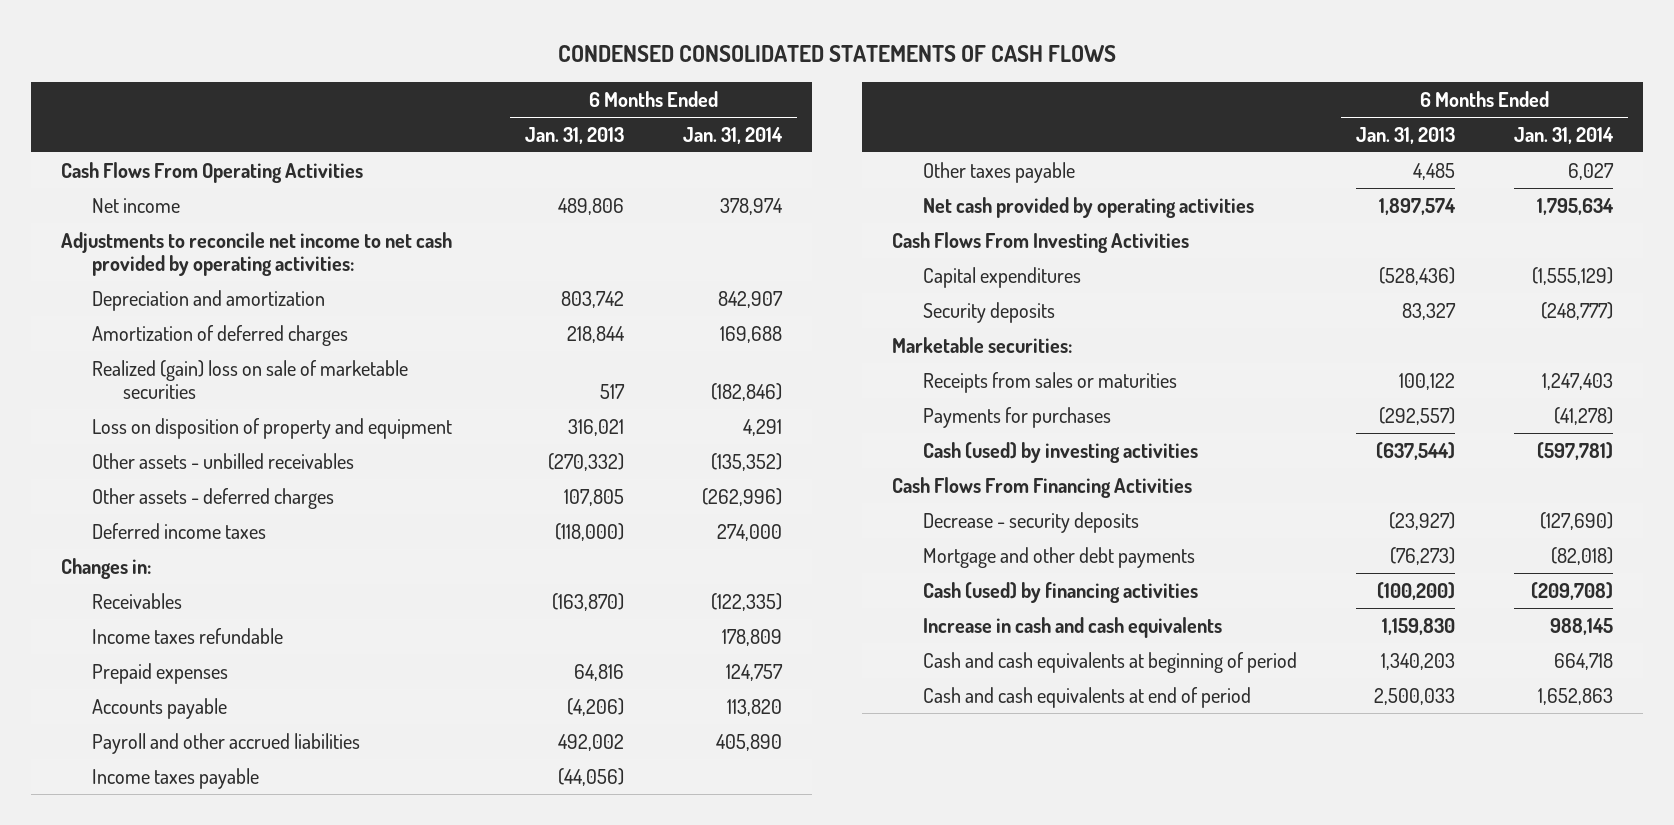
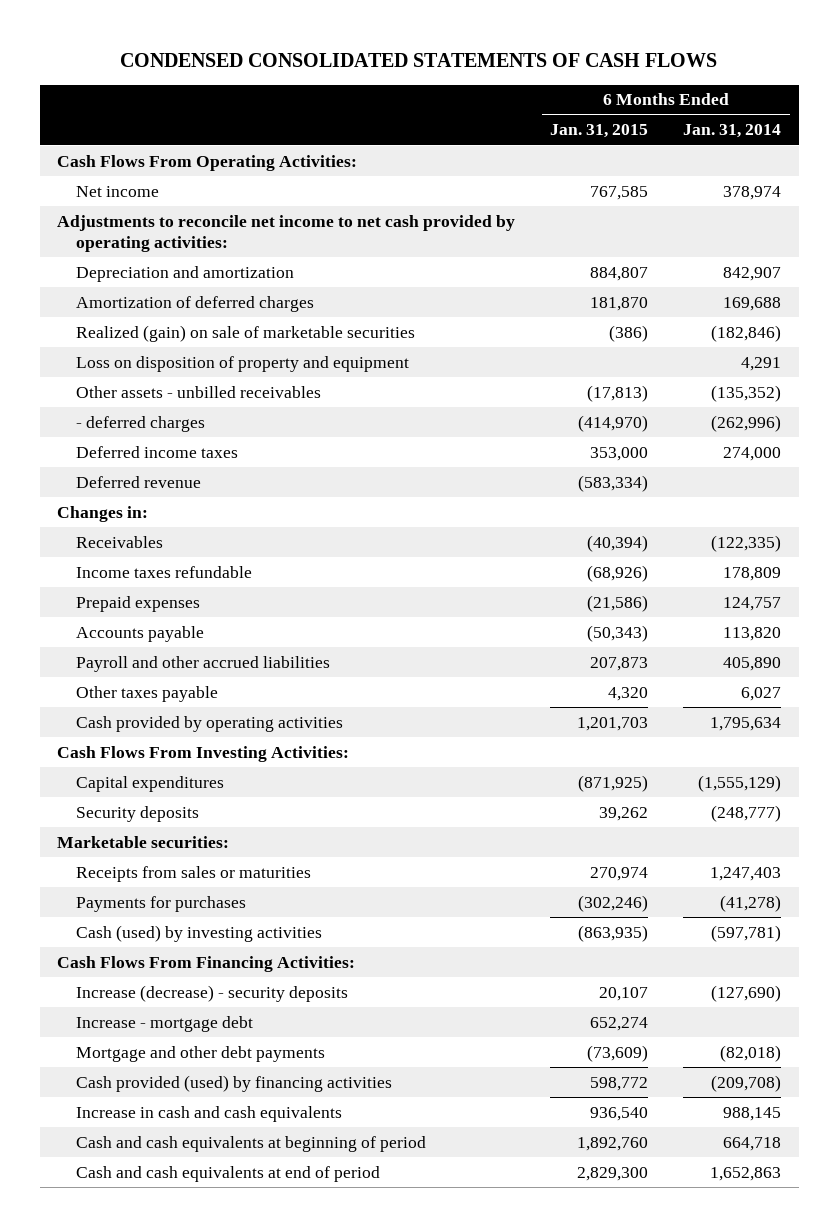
[525,126,625,144] Jan. 31, 2013 -> none
none -> [550,124,649,139] Jan. 31, 2015
[60,161,363,183] Cash Flows From Operating Activities -> [57,154,358,171] Cash Flows From Operating Activities:
[91,359,408,399] Realized (gain) loss on sale of marketable securities -> [75,324,415,342] Realized (gain) on sale of marketable securities
[91,487,334,509] Other assets - deferred charges -> [75,415,205,432] - deferred charges
none -> [75,475,201,488] Deferred revenue
[91,767,259,789] Income taxes payable -> none
[922,196,1254,218] Net cash provided by operating activities -> [75,715,343,732] Cash provided by operating activities
[891,231,1189,253] Cash Flows From Investing Activities -> [57,745,350,762] Cash Flows From Investing Activities:
[891,476,1192,498] Cash Flows From Financing Activities -> [57,955,356,972] Cash Flows From Financing Activities:
[922,511,1139,533] Decrease - security deposits -> [75,984,348,1002] Increase (decrease) - security deposits
none -> [75,1015,253,1032] Increase - mortgage debt
[922,581,1198,603] Cash (used) by financing activities -> [75,1074,392,1092] Cash provided (used) by financing activities

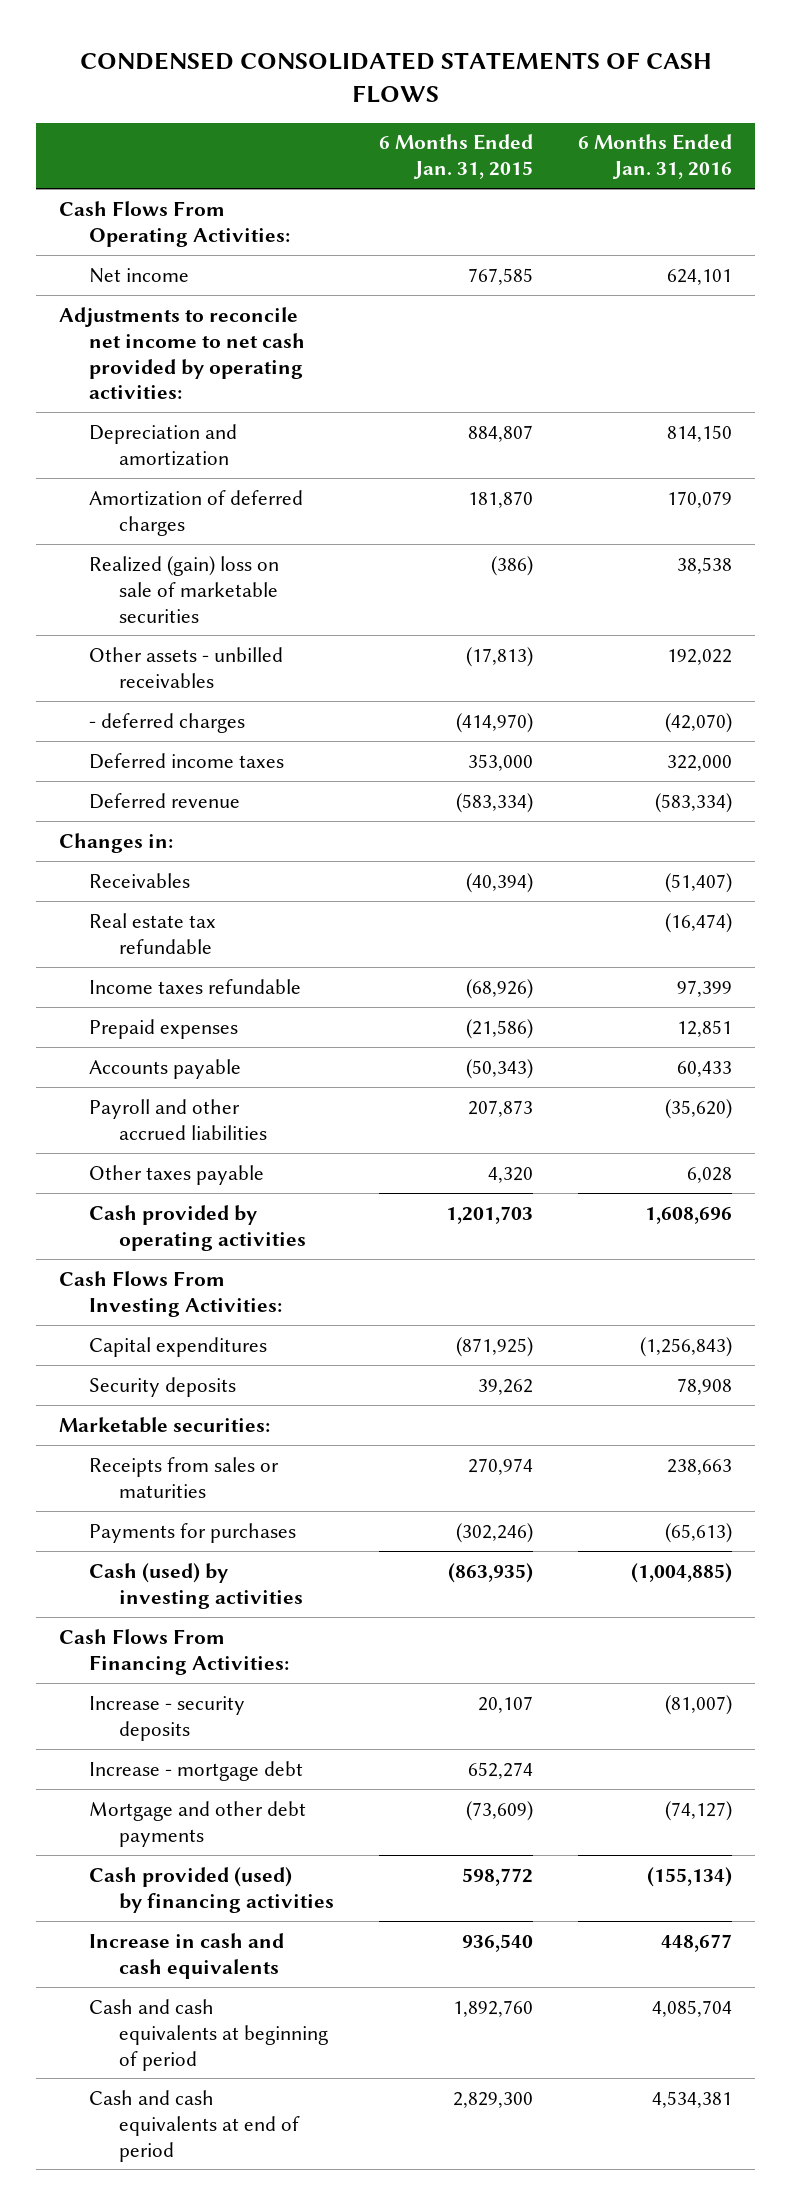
[683,124,782,139] Jan. 31, 2014 -> none
none -> [578,134,733,180] 6 Months Ended Jan. 31, 2016
[75,355,409,372] Loss on disposition of property and equipment -> none
[75,324,415,342] Realized (gain) on sale of marketable securities -> [88,555,279,623] Realized (gain) loss on sale of marketable securities
none -> [88,912,216,954] Real estate tax refundable
[75,984,348,1002] Increase (decrease) - security deposits -> [88,1695,245,1741] Increase - security deposits

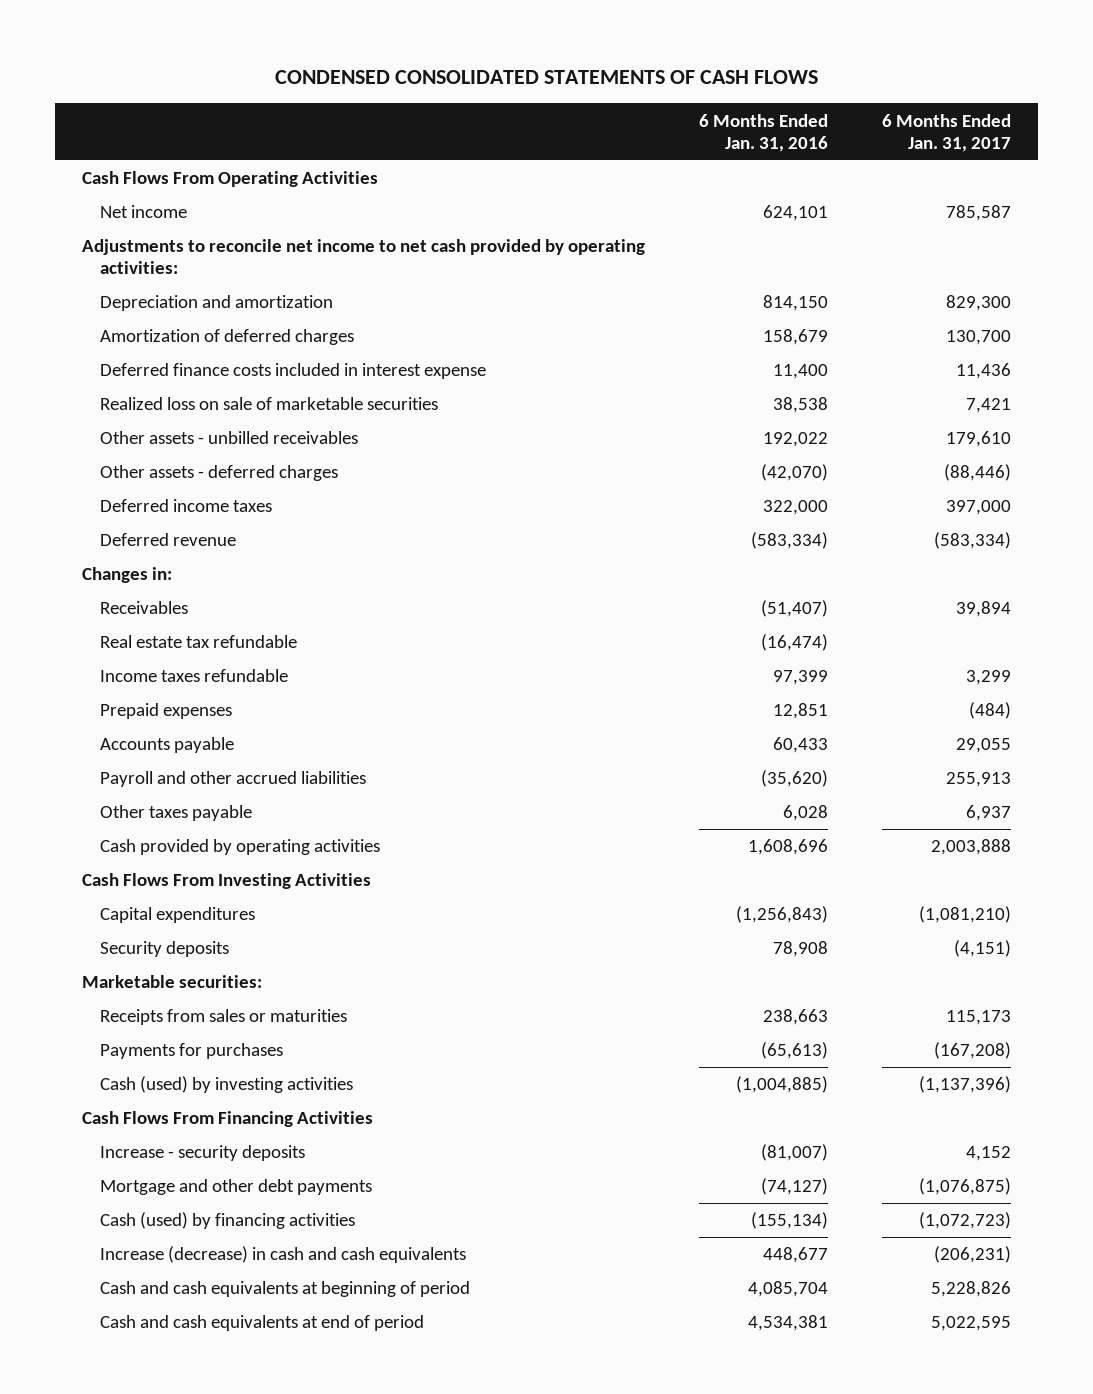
[379,134,534,180] 6 Months Ended Jan. 31, 2015 -> none
none -> [882,113,1012,152] 6 Months Ended Jan. 31, 2017
[58,200,290,247] Cash Flows From Operating Activities: -> [81,171,378,188] Cash Flows From Operating Activities
[667,490,733,508] 170,079 -> [763,329,829,346] 158,679
none -> [99,363,486,380] Deferred finance costs included in interest expense
[88,555,279,623] Realized (gain) loss on sale of marketable securities -> [99,397,438,411] Realized loss on sale of marketable securities
[88,712,245,733] - deferred charges -> [99,465,338,482] Other assets - deferred charges
[58,1270,282,1317] Cash Flows From Investing Activities: -> [81,873,371,890] Cash Flows From Investing Activities
[58,1628,289,1675] Cash Flows From Financing Activities: -> [81,1111,373,1128] Cash Flows From Financing Activities
[88,1760,303,1781] Increase - mortgage debt -> none
[88,1866,335,1913] Cash provided (used) by financing activities -> [99,1212,355,1230] Cash (used) by financing activities
[88,1932,284,1979] Increase in cash and cash equivalents -> [99,1246,466,1264] Increase (decrease) in cash and cash equivalents

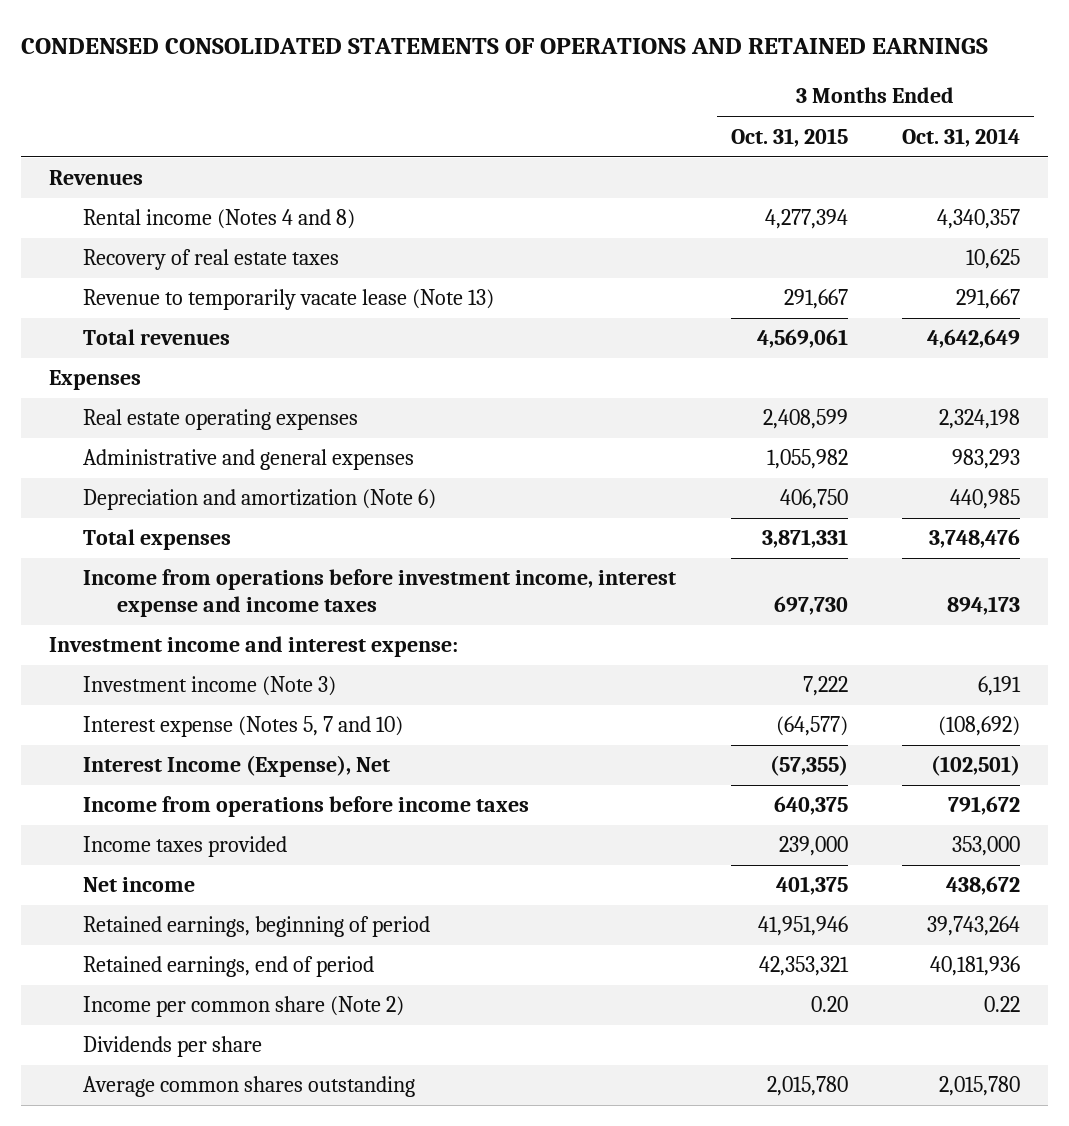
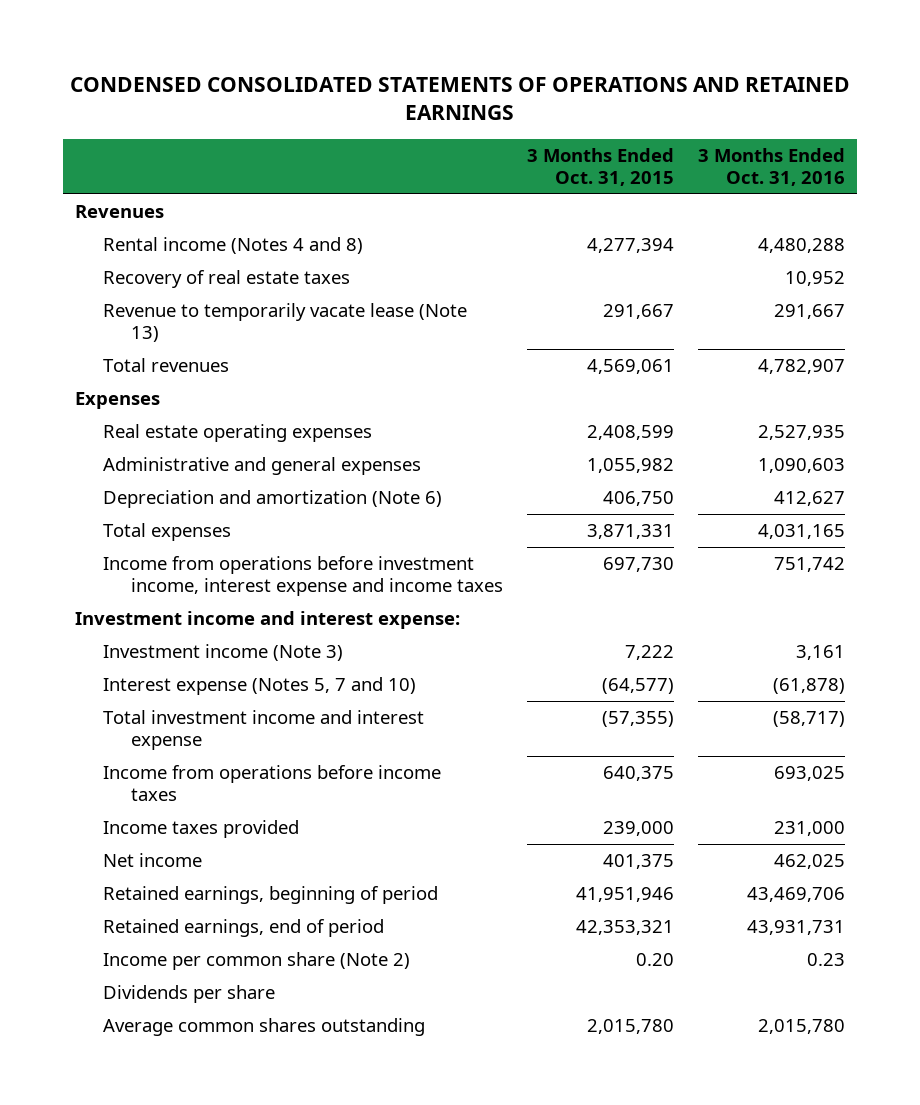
[902,127,1021,147] Oct. 31, 2014 -> none
none -> [698,147,846,186] 3 Months Ended Oct. 31, 2016
[82,755,390,778] Interest Income (Expense), Net -> [103,710,425,750] Total investment income and interest expense

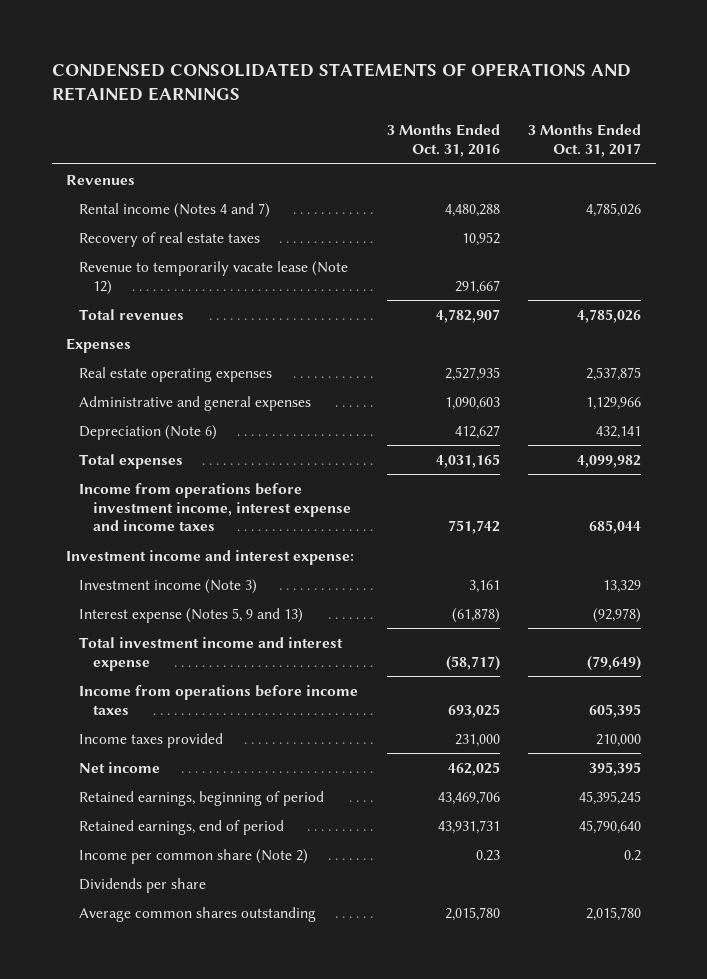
[527,147,675,186] 3 Months Ended Oct. 31, 2015 -> none
none -> [528,124,642,158] 3 Months Ended Oct. 31, 2017
[103,237,364,255] Rental income (Notes 4 and 8) -> [79,202,271,218] Rental income (Notes 4 and 7)
[103,303,468,342] Revenue to temporarily vacate lease (Note 13) -> [79,260,349,295] Revenue to temporarily vacate lease (Note 12)
[103,490,443,509] Depreciation and amortization (Note 6) -> [79,424,218,440] Depreciation (Note 6)
[103,677,417,696] Interest expense (Notes 5, 7 and 10) -> [79,607,304,623] Interest expense (Notes 5, 9 and 13)

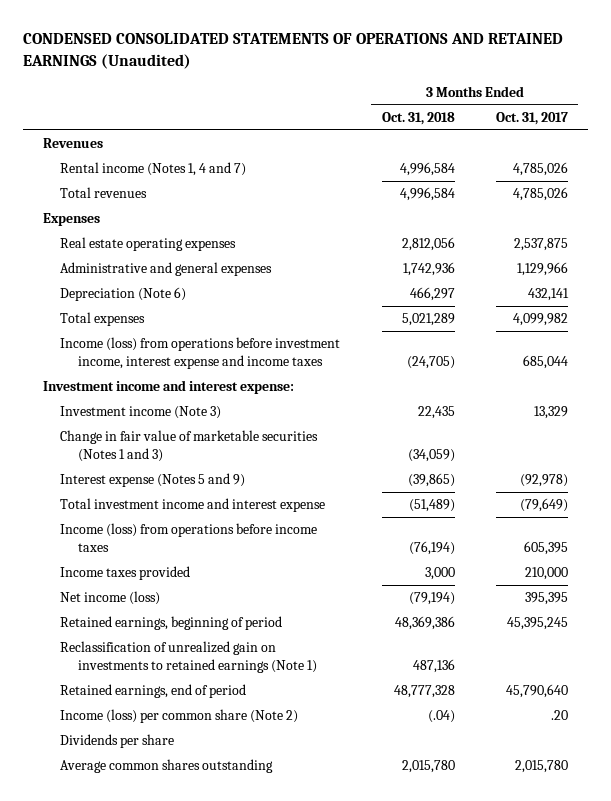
[51,62,631,102] CONDENSED CONSOLIDATED STATEMENTS OF OPERATIONS AND RETAINED EARNINGS -> [22,33,563,69] CONDENSED CONSOLIDATED STATEMENTS OF OPERATIONS AND RETAINED EARNINGS (Unaudited)
[386,124,500,158] 3 Months Ended Oct. 31, 2016 -> none
none -> [381,111,455,125] Oct. 31, 2018
[79,231,261,247] Recovery of real estate taxes -> none
[79,260,349,295] Revenue to temporarily vacate lease (Note 12) -> none
[79,202,271,218] Rental income (Notes 4 and 7) -> [60,162,247,177] Rental income (Notes 1, 4 and 7)
[79,482,351,532] Income from operations before investment income, interest expense and income taxes -> [60,337,341,369] Income (loss) from operations before investment income, interest expense and income taxes
none -> [60,430,319,462] Change in fair value of marketable securities (Notes 1 and 3)
[79,607,304,623] Interest expense (Notes 5, 9 and 13) -> [60,473,246,488] Interest expense (Notes 5 and 9)
[79,684,359,715] Income from operations before income taxes -> [60,523,318,552] Income (loss) from operations before income taxes
[79,761,161,773] Net income -> [60,591,161,606] Net income (loss)
none -> [60,641,317,673] Reclassification of unrealized gain on investments to retained earnings (Note 1)
[79,848,309,864] Income per common share (Note 2) -> [60,709,299,724] Income (loss) per common share (Note 2)
[624,849,642,861] 0.2 -> [550,710,568,721] .20

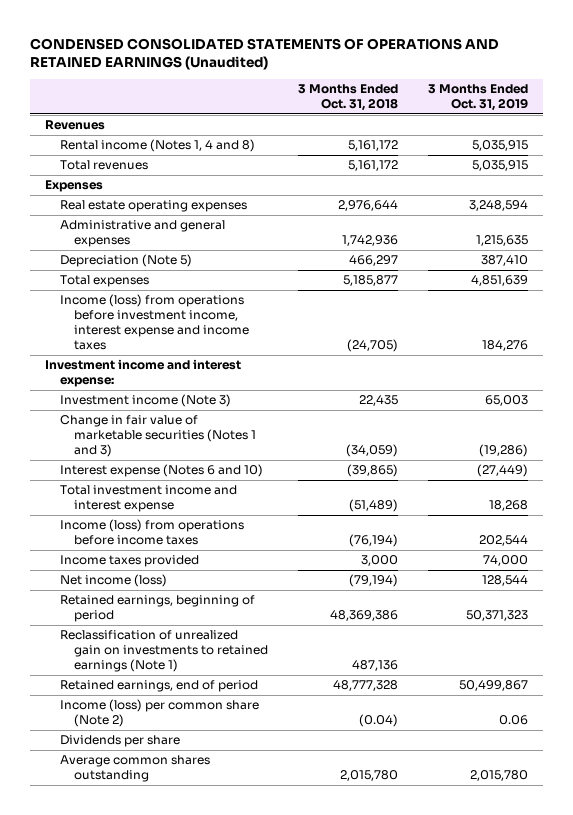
[495,111,568,125] Oct. 31, 2017 -> none
none -> [427,84,528,112] 3 Months Ended Oct. 31, 2019
[60,162,247,177] Rental income (Notes 1, 4 and 7) -> [59,139,255,153] Rental income (Notes 1, 4 and 8)
[399,162,455,177] 4,996,584 -> [347,140,398,152] 5,161,172
[399,187,455,202] 4,996,584 -> [347,160,398,172] 5,161,172
[401,237,455,252] 2,812,056 -> [337,200,398,212] 2,976,644
[60,287,187,302] Depreciation (Note 6) -> [59,254,192,268] Depreciation (Note 5)
[401,313,455,327] 5,021,289 -> [342,275,398,287] 5,185,877
[60,473,246,488] Interest expense (Notes 5 and 9) -> [59,464,263,478] Interest expense (Notes 6 and 10)
[427,710,455,724] (.04) -> [358,714,398,728] (0.04)

